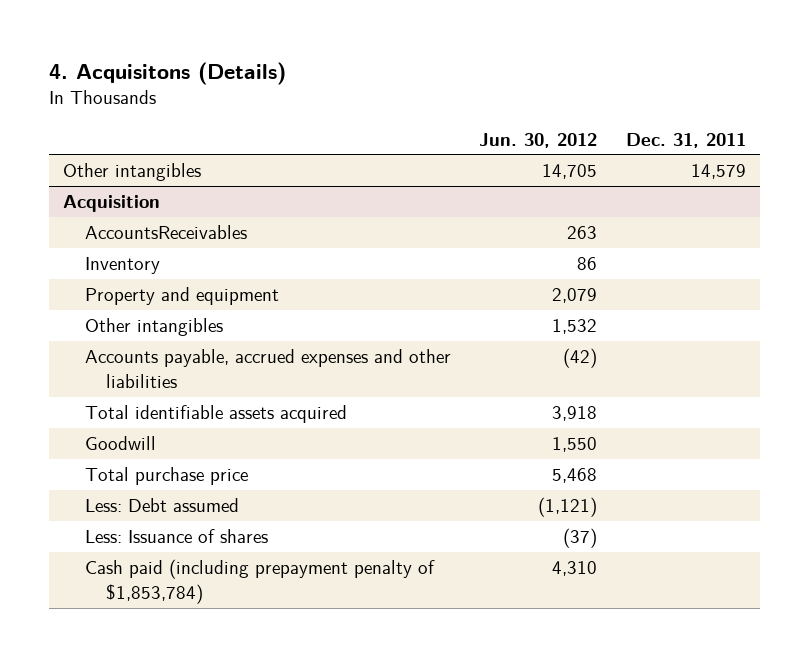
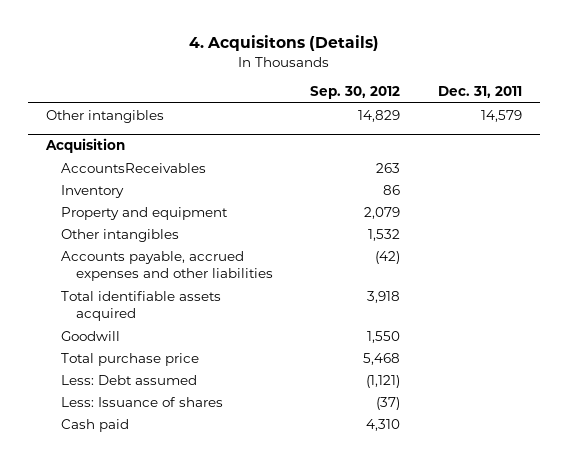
[479,132,598,148] Jun. 30, 2012 -> none
none -> [310,86,401,100] Sep. 30, 2012
[84,559,435,604] Cash paid (including prepayment penalty of $1,853,784) -> [61,418,130,432] Cash paid

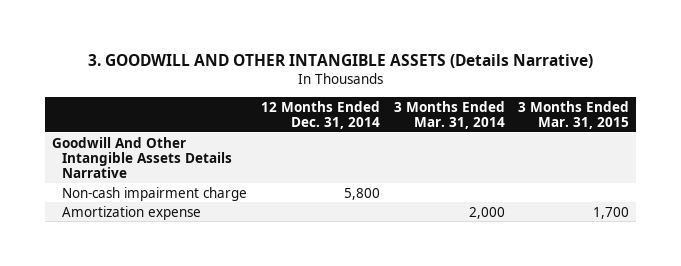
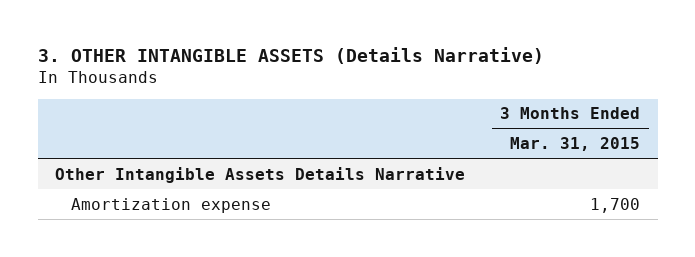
[87,53,593,68] 3. GOODWILL AND OTHER INTANGIBLE ASSETS (Details Narrative) -> [37,46,544,64] 3. OTHER INTANGIBLE ASSETS (Details Narrative)
[260,100,380,129] 12 Months Ended Dec. 31, 2014 -> none
[393,100,505,129] 3 Months Ended Mar. 31, 2014 -> none
[62,186,248,201] Non-cash impairment charge -> none
[52,136,233,179] Goodwill And Other Intangible Assets Details Narrative -> [55,166,466,183] Other Intangible Assets Details Narrative

